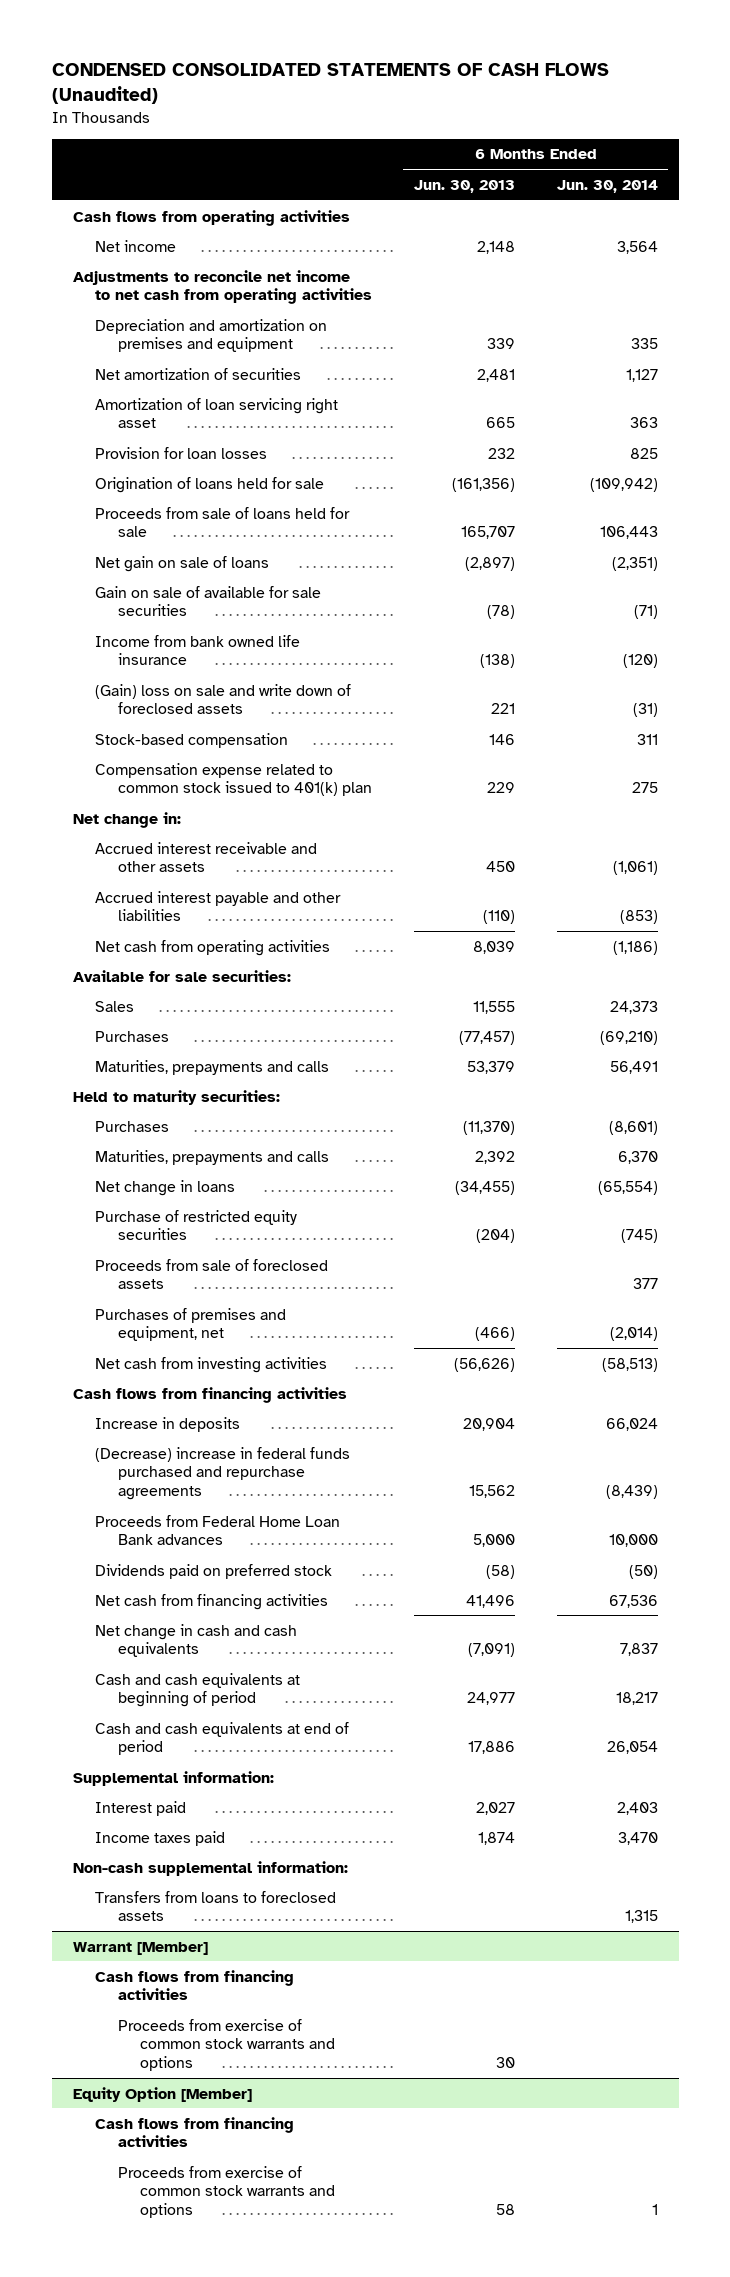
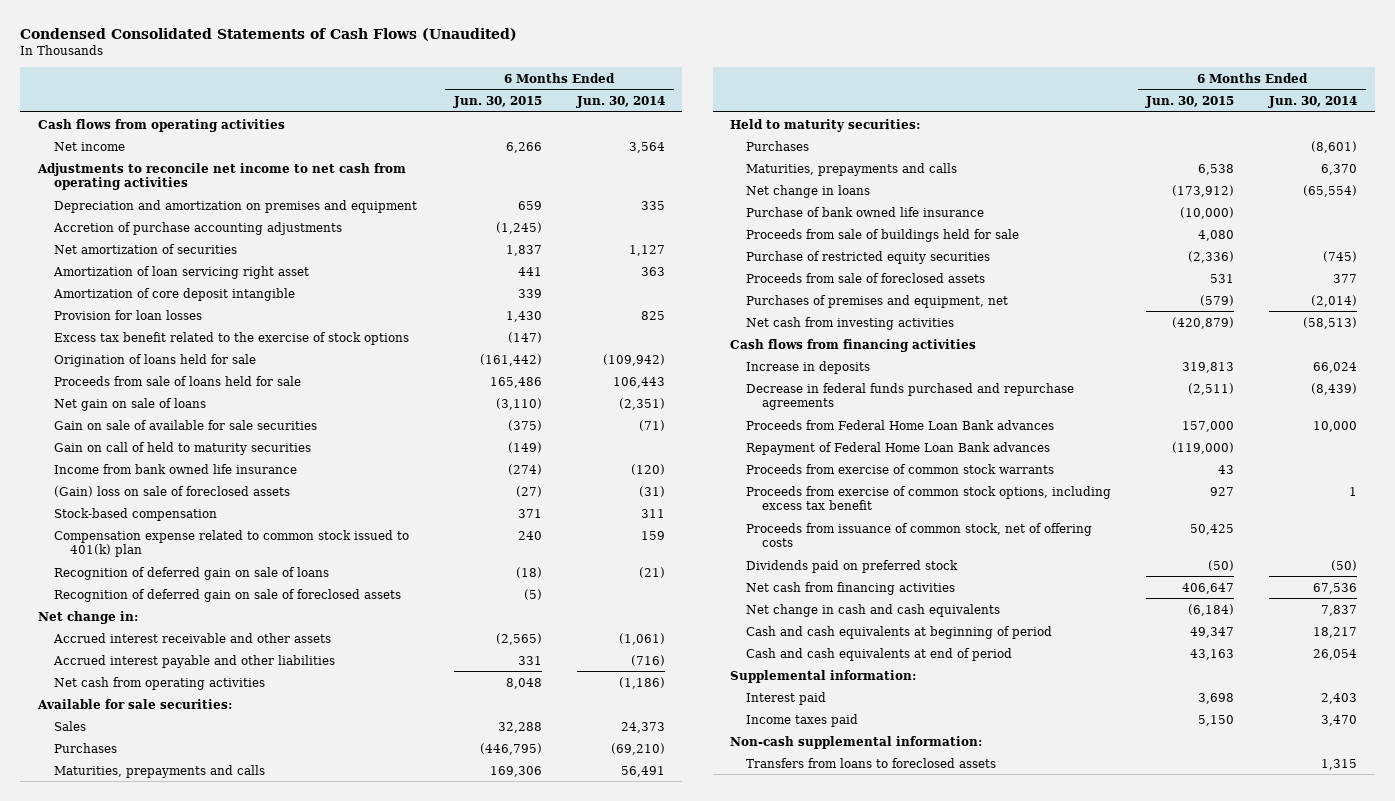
[51,63,609,105] CONDENSED CONSOLIDATED STATEMENTS OF CASH FLOWS (Unaudited) -> [20,27,518,41] Condensed Consolidated Statements of Cash Flows (Unaudited)
[413,179,515,193] Jun. 30, 2013 -> none
none -> [452,96,542,109] Jun. 30, 2015
none -> [52,221,342,235] Accretion of purchase accounting adjustments
none -> [52,287,295,301] Amortization of core deposit intangible
none -> [53,331,409,345] Excess tax benefit related to the exercise of stock options
none -> [53,441,311,455] Gain on call of held to maturity securities
[95,683,352,715] (Gain) loss on sale and write down of foreclosed assets -> [53,485,290,497] (Gain) loss on sale of foreclosed assets
[631,782,658,794] 275 -> [640,530,665,540] 159
none -> [53,566,329,580] Recognition of deferred gain on sale of loans
none -> [53,588,401,602] Recognition of deferred gain on sale of foreclosed assets
[619,910,658,925] (853) -> [630,654,665,666] (716)
none -> [746,206,985,217] Purchase of bank owned life insurance
none -> [746,228,1020,242] Proceeds from sale of buildings held for sale
[95,1446,351,1500] (Decrease) increase in federal funds purchased and repurchase agreements -> [746,382,1075,411] Decrease in federal funds purchased and repurchase agreements
none -> [746,441,1051,455] Repayment of Federal Home Loan Bank advances
none -> [746,463,1055,474] Proceeds from exercise of common stock warrants
none -> [746,485,1112,511] Proceeds from exercise of common stock options, including excess tax benefit
none -> [746,522,1093,548] Proceeds from issuance of common stock, net of offering costs
[72,1941,208,1955] Warrant [Member] -> none
[95,1969,295,2001] Cash flows from financing activities -> none
[117,2018,336,2071] Proceeds from exercise of common stock warrants and options -> none
[72,2086,252,2102] Equity Option [Member] -> none
[95,2116,295,2148] Cash flows from financing activities -> none
[117,2165,336,2218] Proceeds from exercise of common stock warrants and options -> none

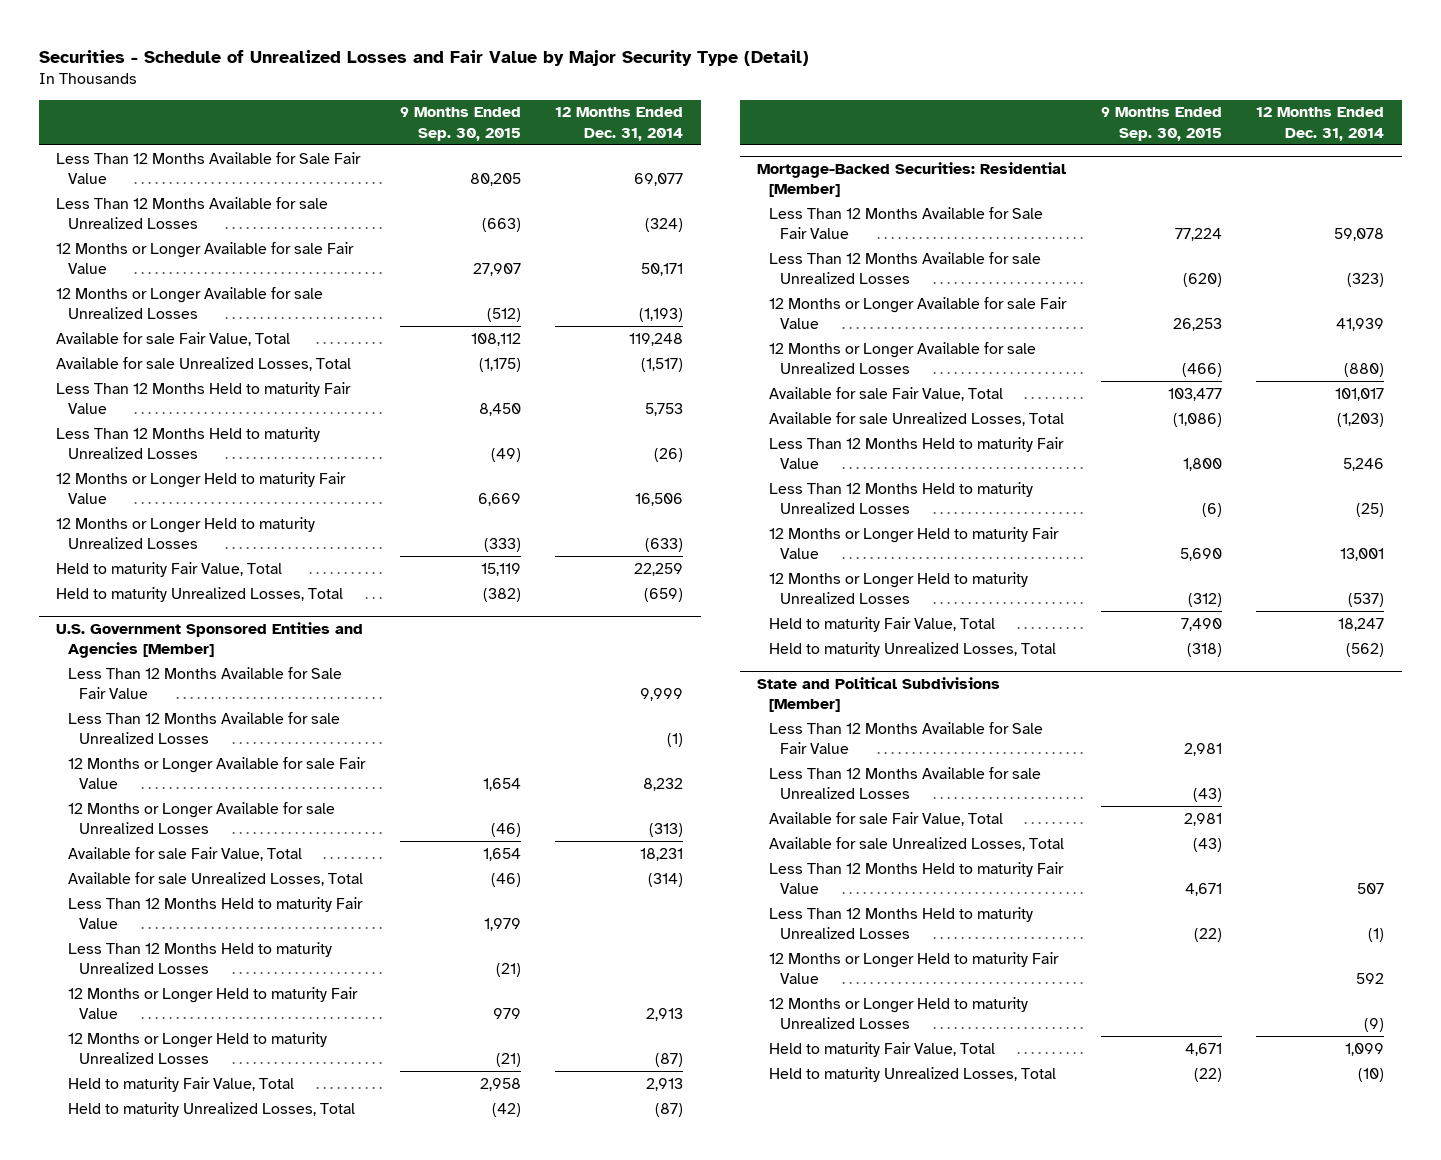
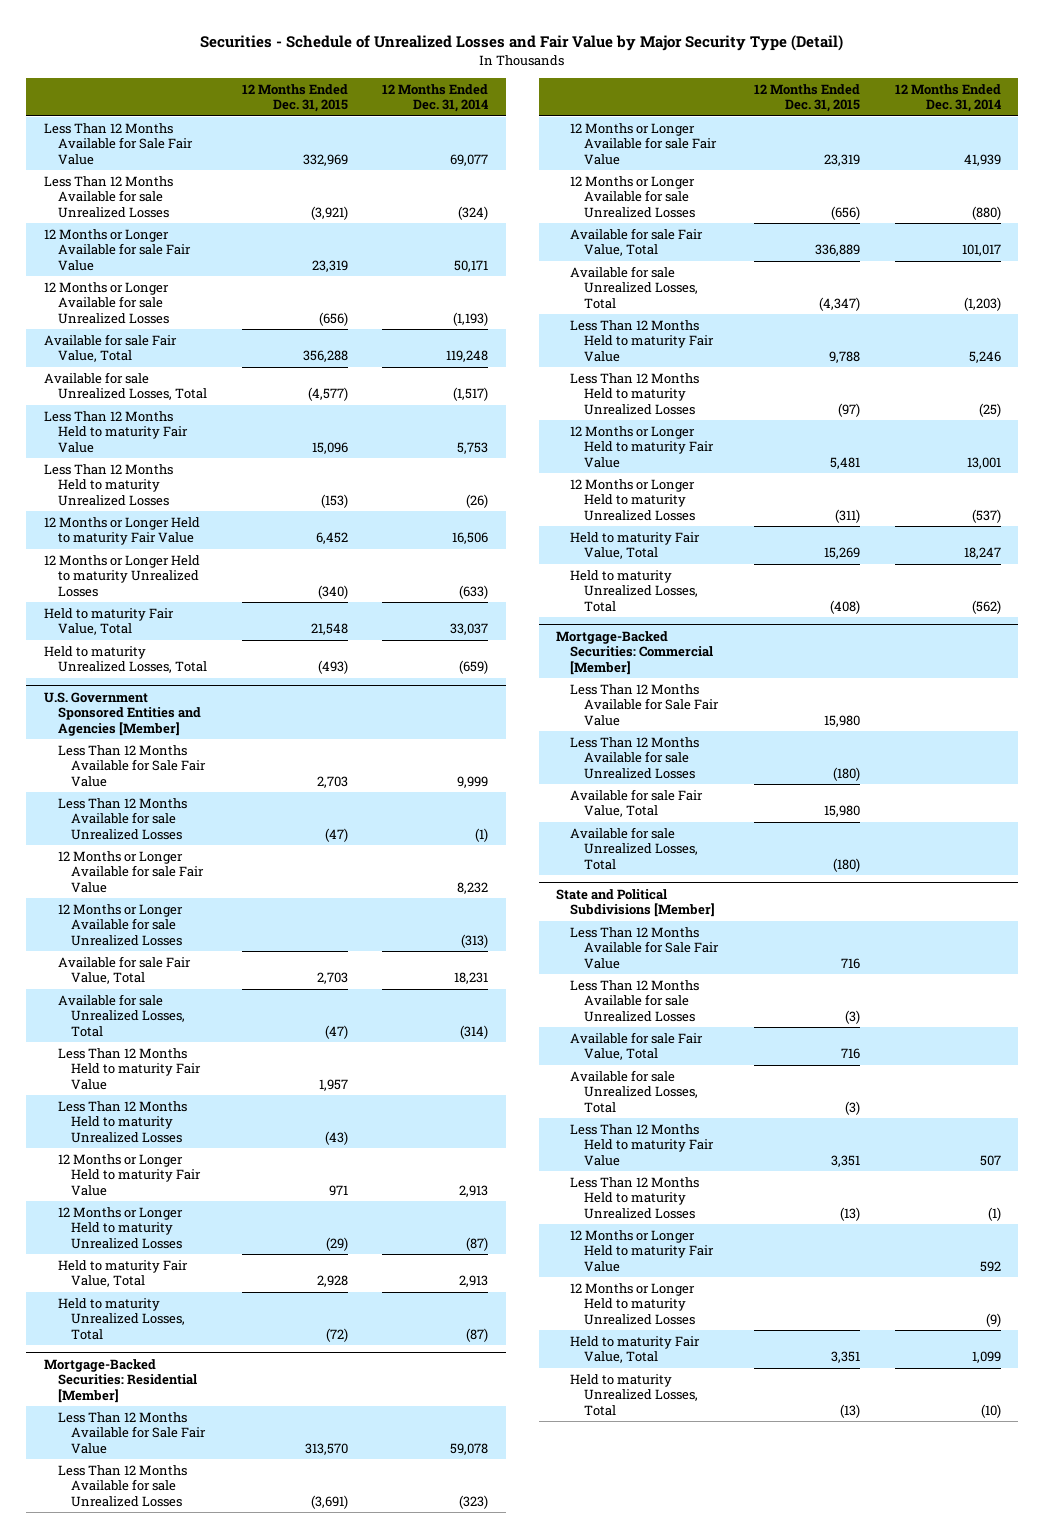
[399,107,521,141] 9 Months Ended Sep. 30, 2015 -> none
none -> [241,83,348,113] 12 Months Ended Dec. 31, 2015
[634,562,684,576] 22,259 -> [450,623,489,636] 33,037
none -> [556,630,713,675] Mortgage-Backed Securities: Commercial [Member]
none -> [569,683,719,726] Less Than 12 Months Available for Sale Fair Value
none -> [569,736,699,779] Less Than 12 Months Available for sale Unrealized Losses
none -> [569,788,703,818] Available for sale Fair Value, Total
none -> [569,826,698,870] Available for sale Unrealized Losses, Total

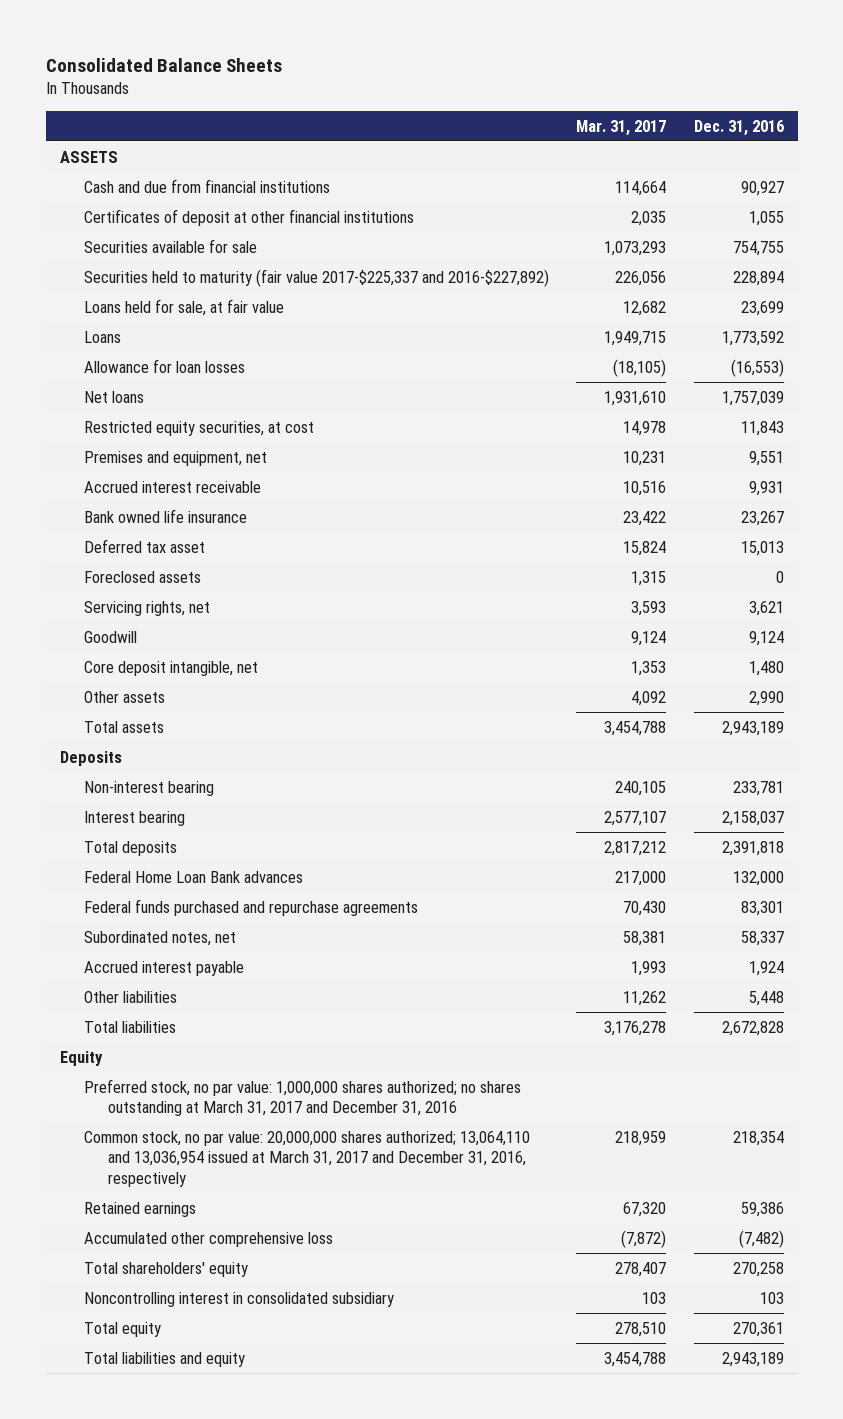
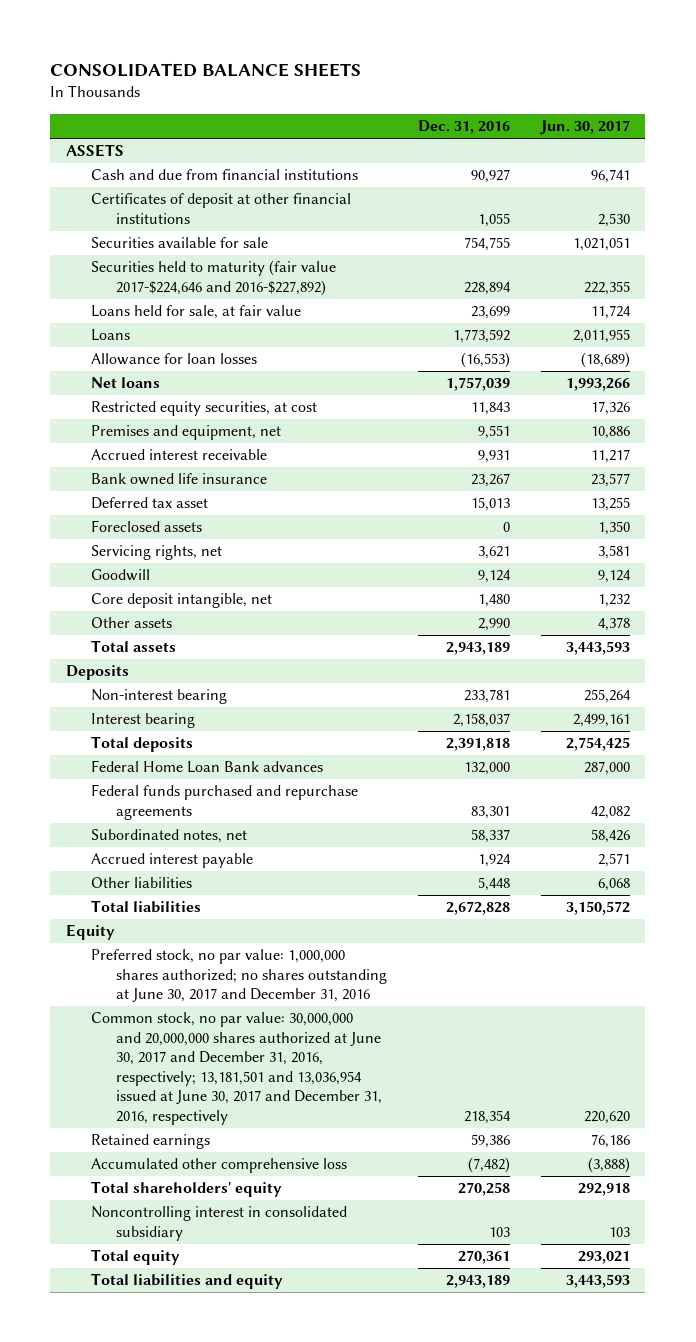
[45,57,282,72] Consolidated Balance Sheets -> [50,62,362,77] CONSOLIDATED BALANCE SHEETS
[576,119,667,136] Mar. 31, 2017 -> none
none -> [539,120,630,136] Jun. 30, 2017
[83,268,549,287] Securities held to maturity (fair value 2017-$225,337 and 2016-$227,892) -> [91,260,337,296] Securities held to maturity (fair value 2017-$224,646 and 2016-$227,892)
[83,1078,521,1117] Preferred stock, no par value: 1,000,000 shares authorized; no shares outstanding at March 31, 2017 and December 31, 2016 -> [91,949,388,1003] Preferred stock, no par value: 1,000,000 shares authorized; no shares outstanding at June 30, 2017 and December 31, 2016
[83,1130,530,1188] Common stock, no par value: 20,000,000 shares authorized; 13,064,110 and 13,036,954 issued at March 31, 2017 and December 31, 2016, respectively -> [91,1012,383,1125] Common stock, no par value: 30,000,000 and 20,000,000 shares authorized at June 30, 2017 and December 31, 2016, respectively; 13,181,501 and 13,036,954 issued at June 30, 2017 and December 31, 2016, respectively

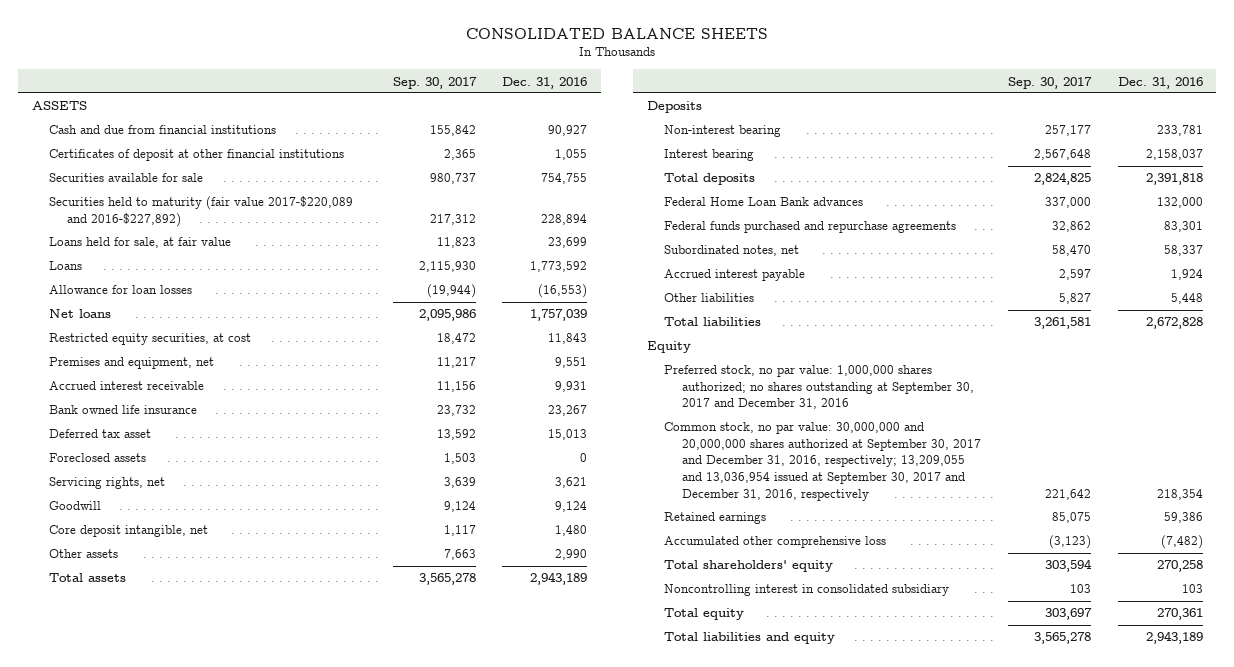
[539,120,630,136] Jun. 30, 2017 -> none
none -> [392,76,477,89] Sep. 30, 2017
[91,260,337,296] Securities held to maturity (fair value 2017-$224,646 and 2016-$227,892) -> [49,196,354,227] Securities held to maturity (fair value 2017-$220,089 and 2016-$227,892)
[91,949,388,1003] Preferred stock, no par value: 1,000,000 shares authorized; no shares outstanding at June 30, 2017 and December 31, 2016 -> [664,365,975,410] Preferred stock, no par value: 1,000,000 shares authorized; no shares outstanding at September 30, 2017 and December 31, 2016
[91,1012,383,1125] Common stock, no par value: 30,000,000 and 20,000,000 shares authorized at June 30, 2017 and December 31, 2016, respectively; 13,181,501 and 13,036,954 issued at June 30, 2017 and December 31, 2016, respectively -> [664,422,982,501] Common stock, no par value: 30,000,000 and 20,000,000 shares authorized at September 30, 2017 and December 31, 2016, respectively; 13,209,055 and 13,036,954 issued at September 30, 2017 and December 31, 2016, respectively

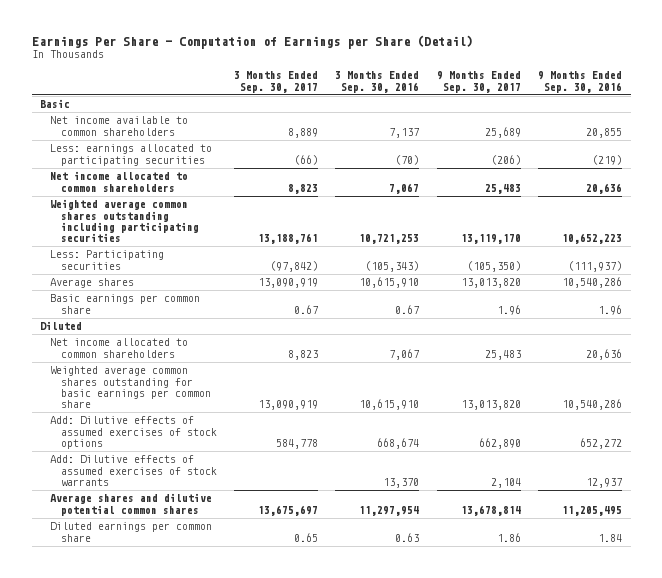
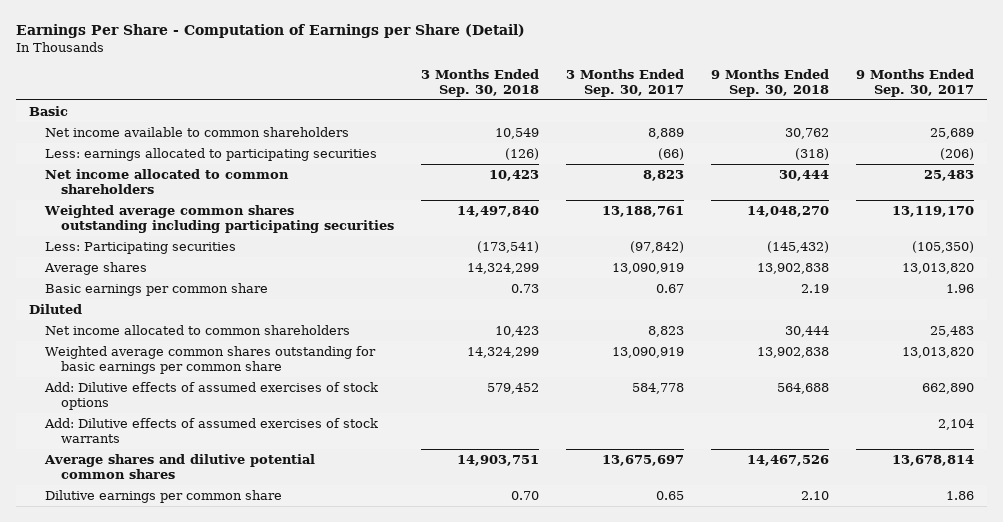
[335,71,420,93] 3 Months Ended Sep. 30, 2016 -> none
[537,71,622,93] 9 Months Ended Sep. 30, 2016 -> none
none -> [421,68,540,97] 3 Months Ended Sep. 30, 2018
none -> [710,68,829,97] 9 Months Ended Sep. 30, 2018
[50,522,213,542] Diluted earnings per common share -> [45,489,283,503] Dilutive earnings per common share

